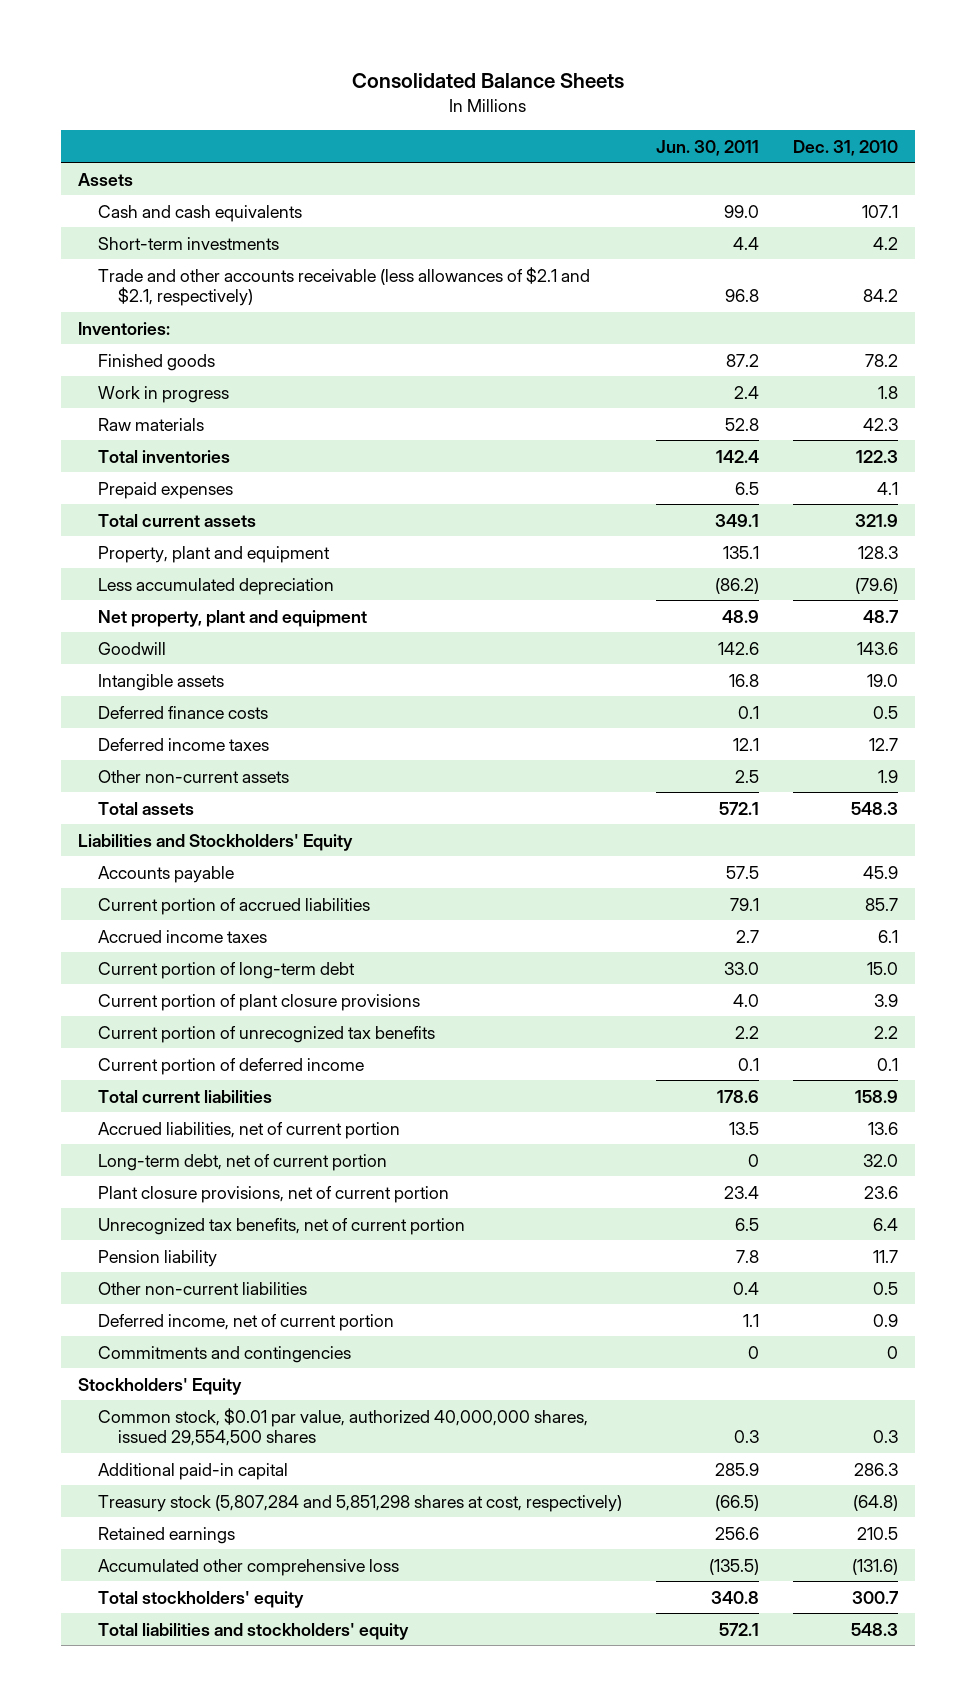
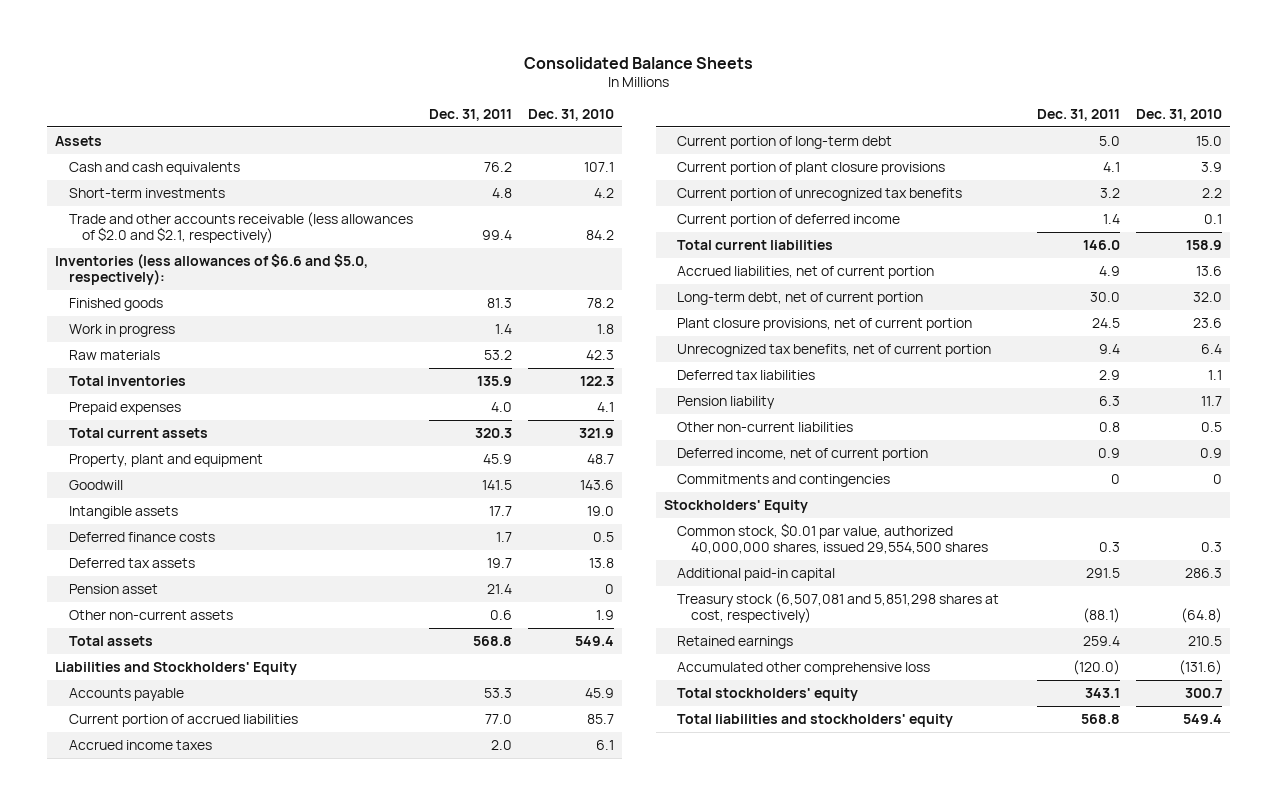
[656,139,760,156] Jun. 30, 2011 -> none
none -> [428,109,512,122] Dec. 31, 2011
[98,266,591,307] Trade and other accounts receivable (less allowances of $2.1 and $2.1, respectively) -> [68,211,413,244] Trade and other accounts receivable (less allowances of $2.0 and $2.1, respectively)
[77,321,170,335] Inventories: -> [55,253,369,286] Inventories (less allowances of $6.6 and $5.0, respectively):
[98,577,335,595] Less accumulated depreciation -> none
[98,609,368,627] Net property, plant and equipment -> none
[858,545,899,559] 128.3 -> [586,453,614,464] 48.7
[98,737,270,751] Deferred income taxes -> [68,557,195,568] Deferred tax assets
[869,737,899,751] 12.7 -> [588,557,614,568] 13.8
none -> [68,583,158,594] Pension asset
[851,801,899,815] 548.3 -> [574,635,614,646] 549.4
none -> [677,369,816,380] Deferred tax liabilities
[98,1494,623,1512] Treasury stock (5,807,284 and 5,851,298 shares at cost, respectively) -> [677,591,1000,624] Treasury stock (6,507,081 and 5,851,298 shares at cost, respectively)
[851,1622,899,1636] 548.3 -> [1183,713,1223,724] 549.4

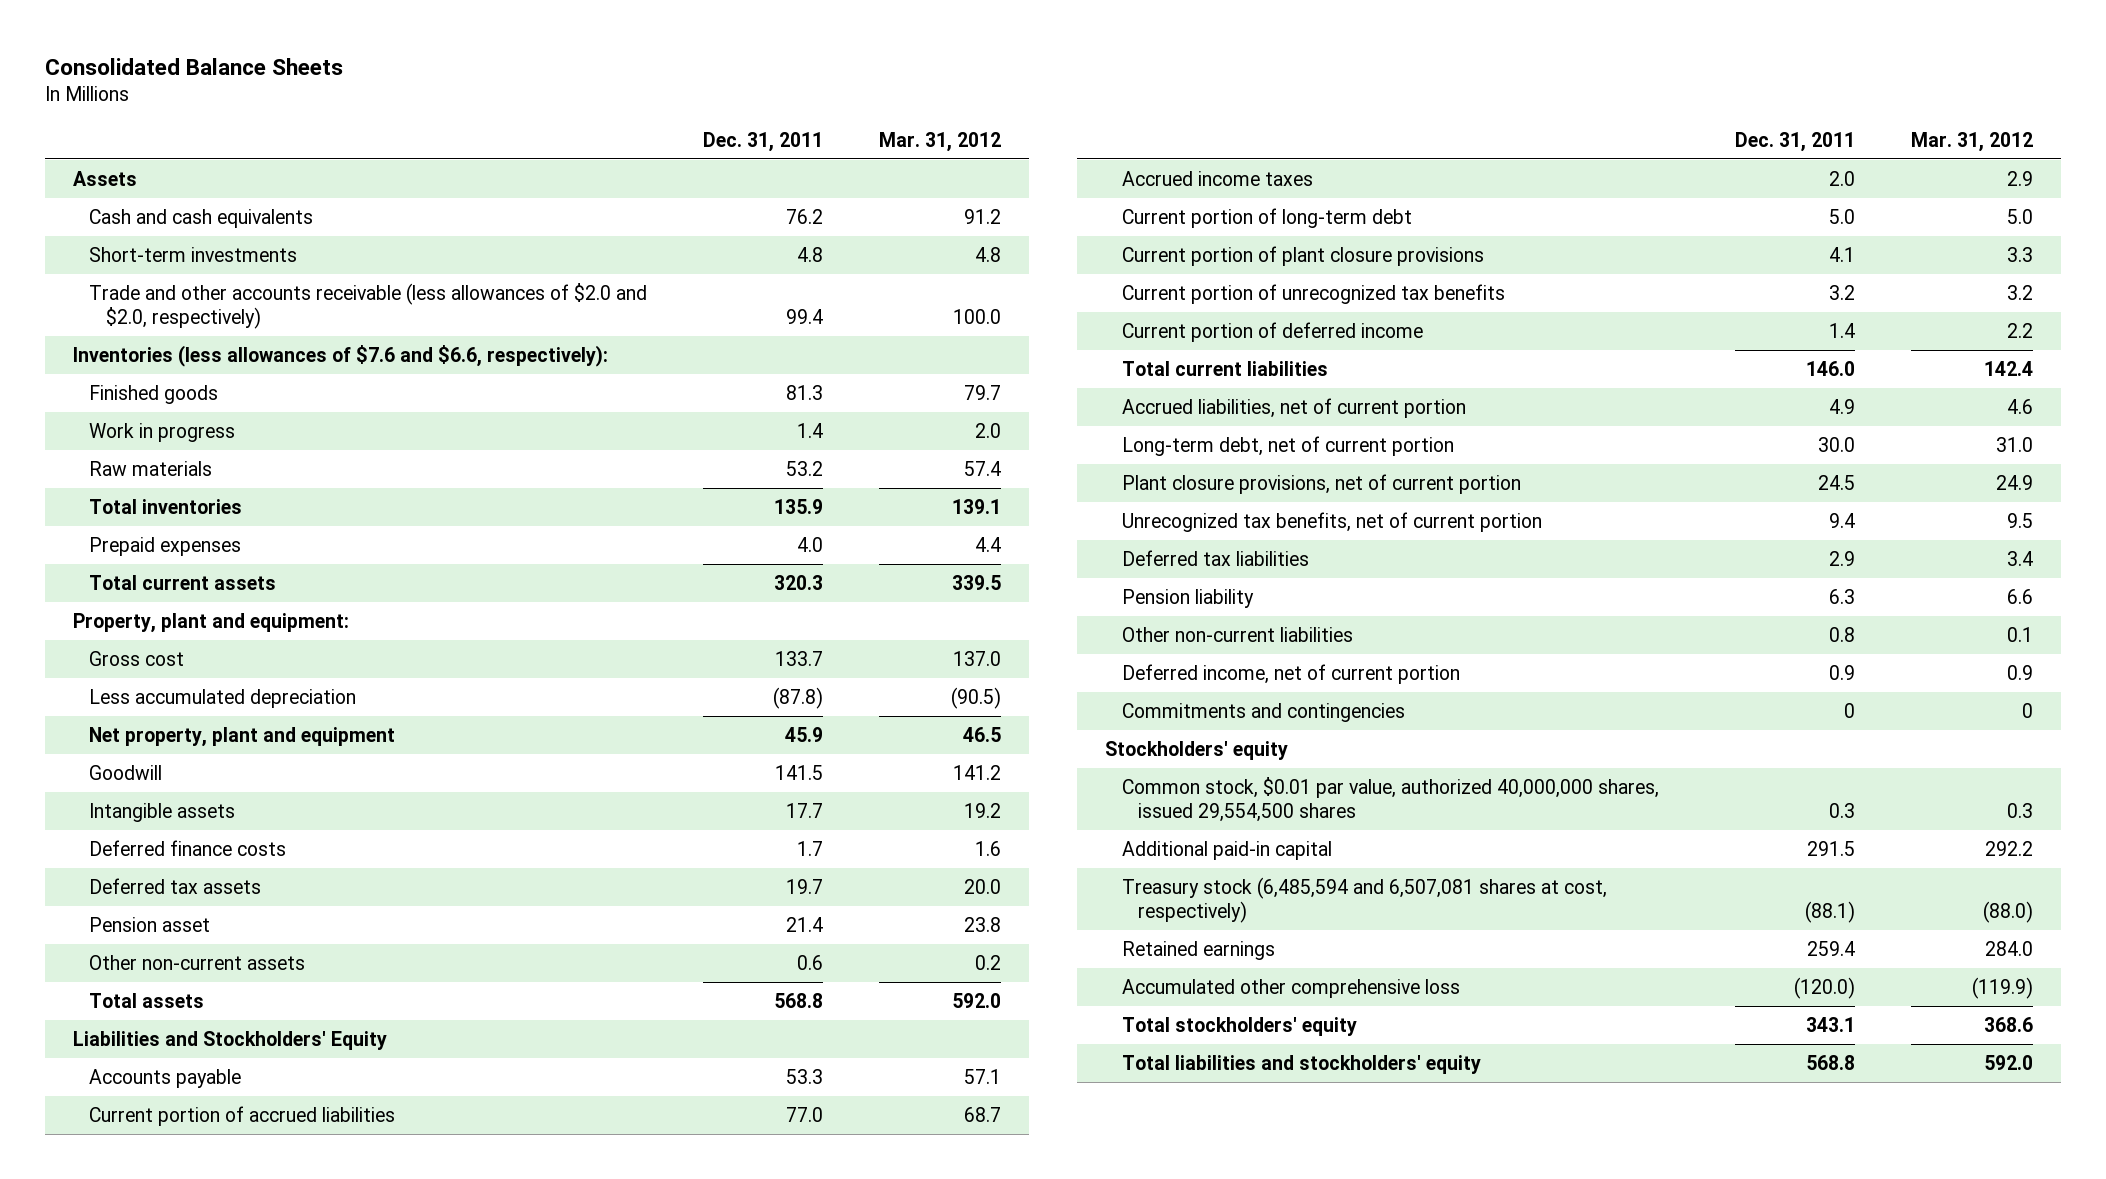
[527,109,614,122] Dec. 31, 2010 -> none
none -> [878,131,1001,152] Mar. 31, 2012
[68,211,413,244] Trade and other accounts receivable (less allowances of $2.0 and $2.1, respectively) -> [89,282,648,329] Trade and other accounts receivable (less allowances of $2.0 and $2.0, respectively)
[55,253,369,286] Inventories (less allowances of $6.6 and $5.0, respectively): -> [72,344,608,367] Inventories (less allowances of $7.6 and $6.6, respectively):
none -> [72,612,349,633] Property, plant and equipment:
none -> [89,650,185,666] Gross cost
none -> [89,688,357,708] Less accumulated depreciation
[68,453,263,467] Property, plant and equipment -> [89,726,396,747] Net property, plant and equipment
[664,499,809,513] Stockholders' Equity -> [1105,740,1289,760] Stockholders' equity
[677,591,1000,624] Treasury stock (6,507,081 and 5,851,298 shares at cost, respectively) -> [1121,876,1607,923] Treasury stock (6,485,594 and 6,507,081 shares at cost, respectively)

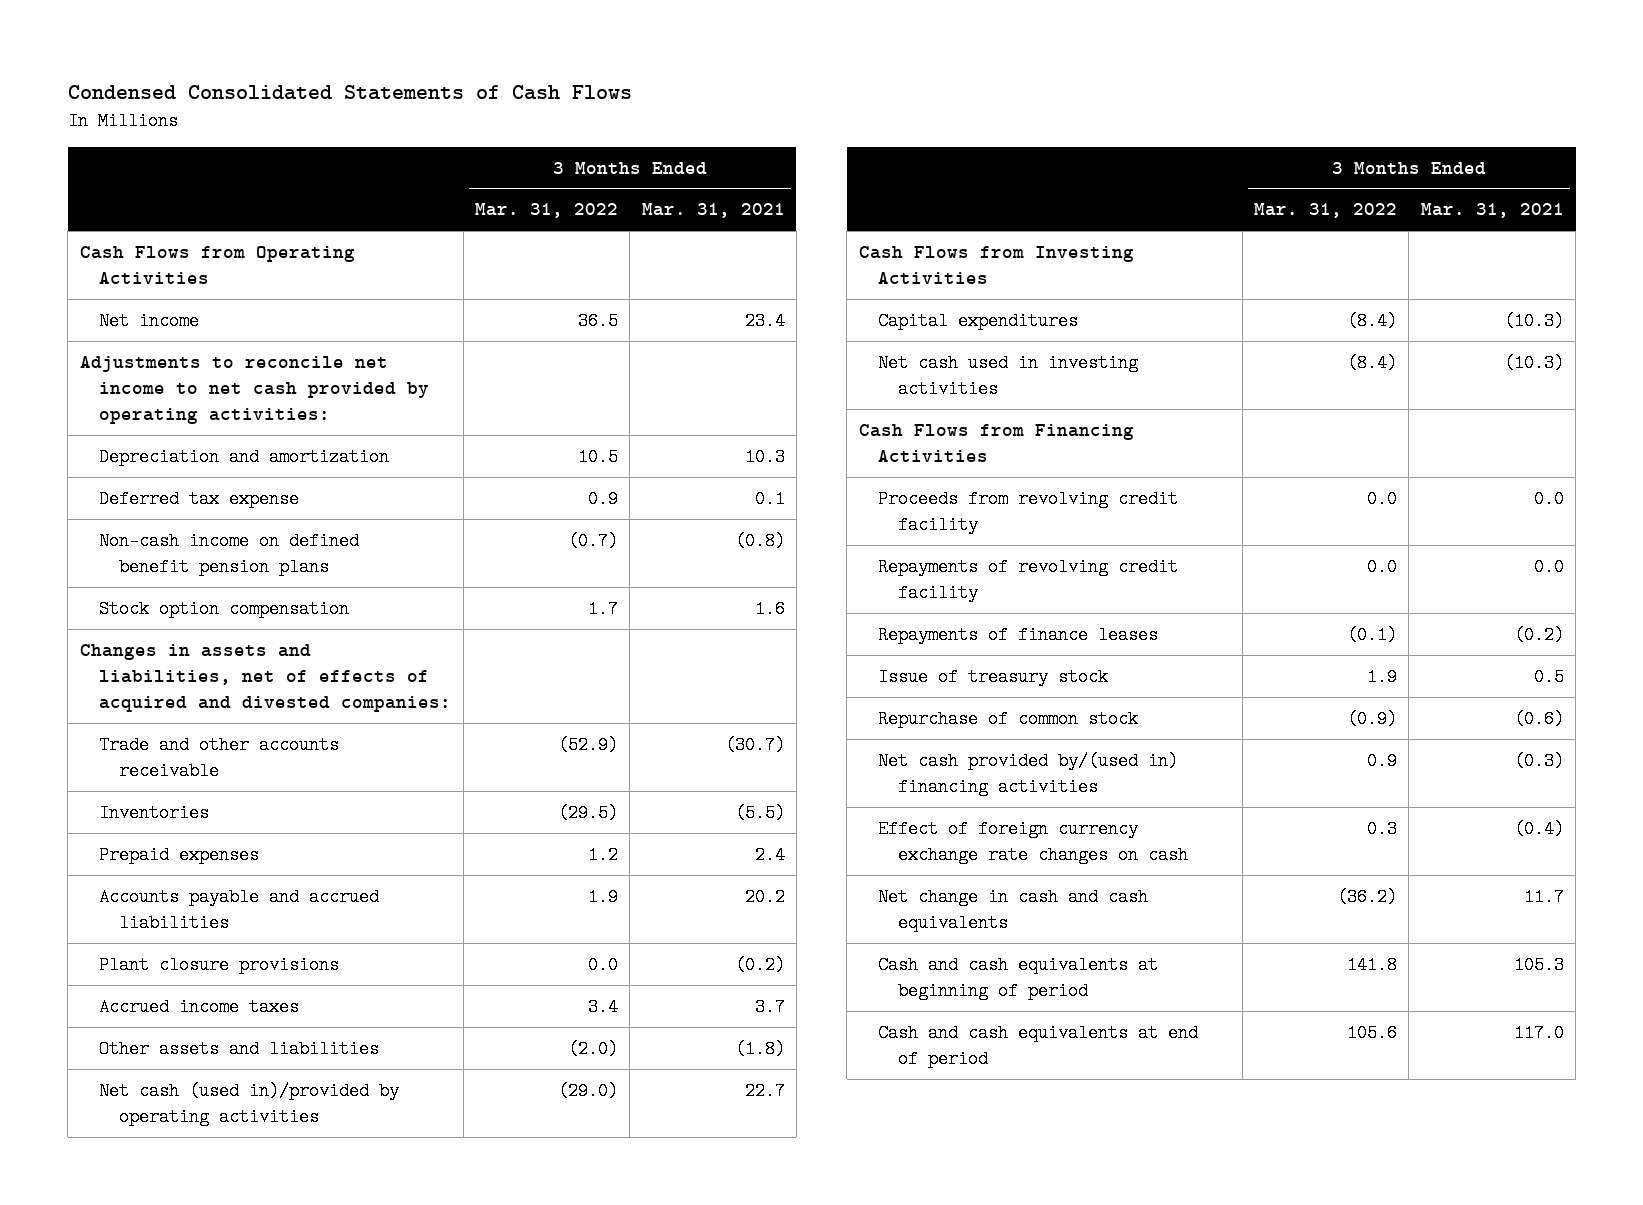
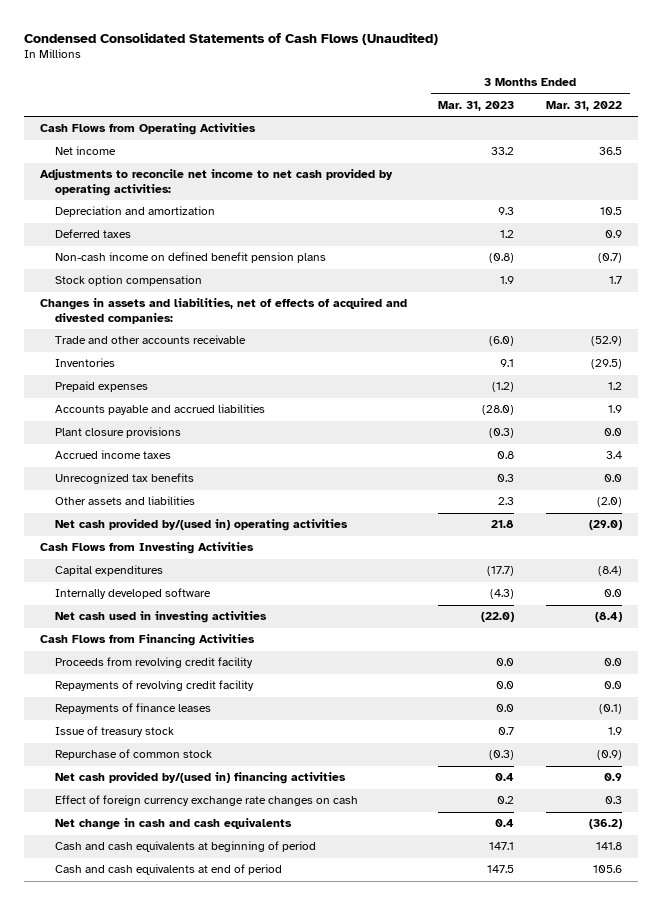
[67,85,632,101] Condensed Consolidated Statements of Cash Flows -> [24,31,439,45] Condensed Consolidated Statements of Cash Flows (Unaudited)
[641,203,785,219] Mar. 31, 2021 -> none
none -> [438,100,515,111] Mar. 31, 2023
[99,490,300,509] Deferred tax expense -> [54,229,131,239] Deferred taxes
none -> [54,473,194,485] Unrecognized tax benefits
[99,1082,400,1126] Net cash (used in)/provided by operating activities -> [54,519,348,532] Net cash provided by/(used in) operating activities
none -> [54,588,211,600] Internally developed software

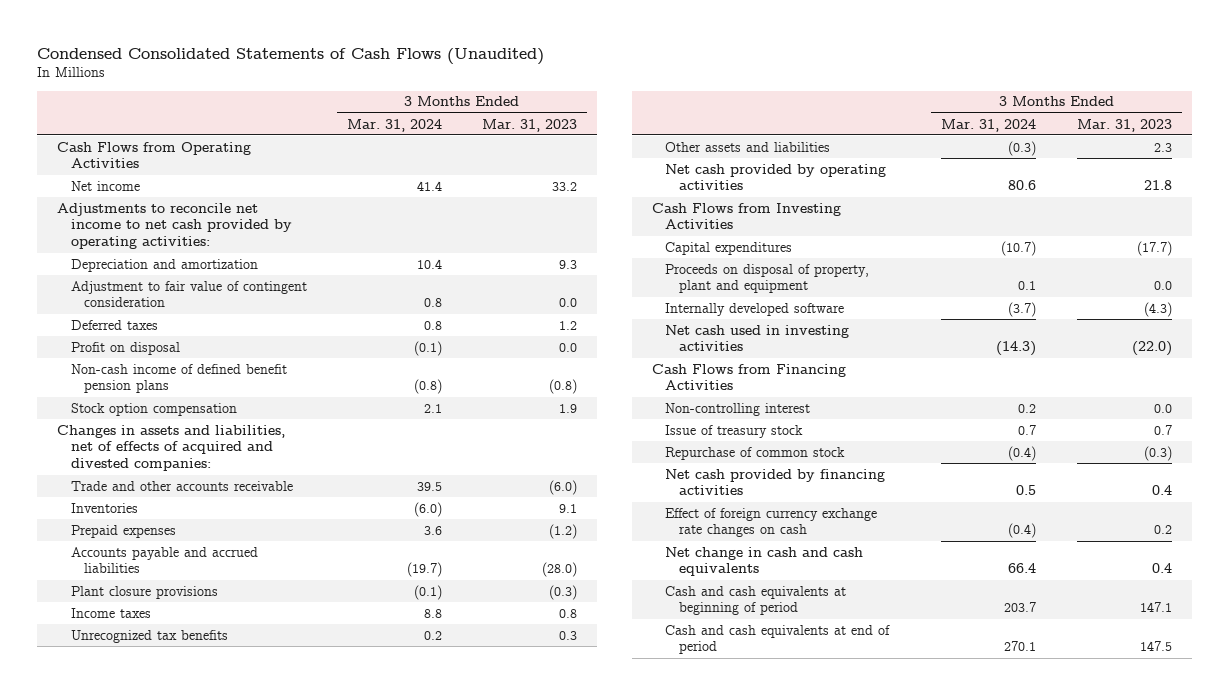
[545,100,622,111] Mar. 31, 2022 -> none
none -> [347,118,443,132] Mar. 31, 2024
none -> [70,280,307,308] Adjustment to fair value of contingent consideration
none -> [70,341,180,355] Profit on disposal
[54,252,326,264] Non-cash income on defined benefit pension plans -> [70,363,287,394] Non-cash income of defined benefit pension plans
[54,450,171,460] Accrued income taxes -> [70,607,151,618] Income taxes
[54,519,348,532] Net cash provided by/(used in) operating activities -> [665,163,887,191] Net cash provided by operating activities
none -> [665,263,870,294] Proceeds on disposal of property, plant and equipment
[54,657,253,669] Proceeds from revolving credit facility -> none
[54,680,254,692] Repayments of revolving credit facility -> none
[54,703,211,715] Repayments of finance leases -> none
none -> [665,402,811,416] Non-controlling interest
[54,772,346,785] Net cash provided by/(used in) financing activities -> [665,468,886,496] Net cash provided by financing activities

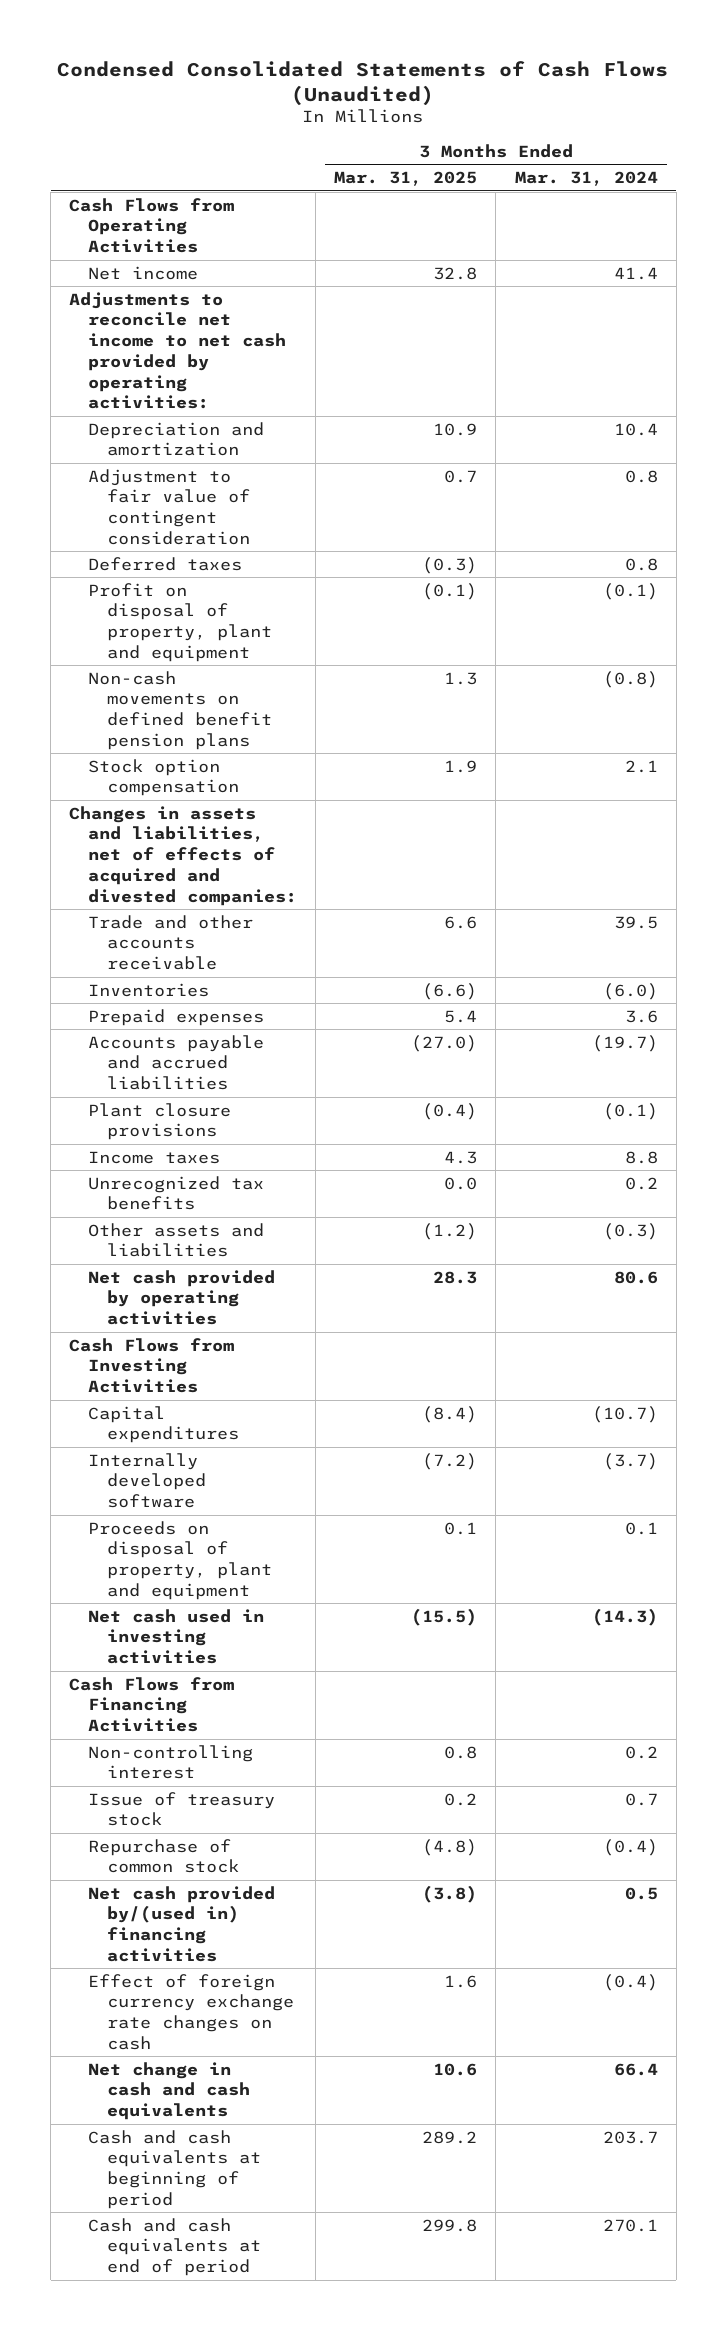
[482,118,578,132] Mar. 31, 2023 -> none
none -> [334,171,478,187] Mar. 31, 2025
[70,341,180,355] Profit on disposal -> none
none -> [88,582,273,662] Profit on disposal of property, plant and equipment
[70,363,287,394] Non-cash income of defined benefit pension plans -> [88,670,273,750] Non-cash movements on defined benefit pension plans
[665,263,870,294] Proceeds on disposal of property, plant and equipment -> [88,1520,273,1600] Proceeds on disposal of property, plant and equipment
[665,468,886,496] Net cash provided by financing activities -> [88,1885,276,1962] Net cash provided by/(used in) financing activities

